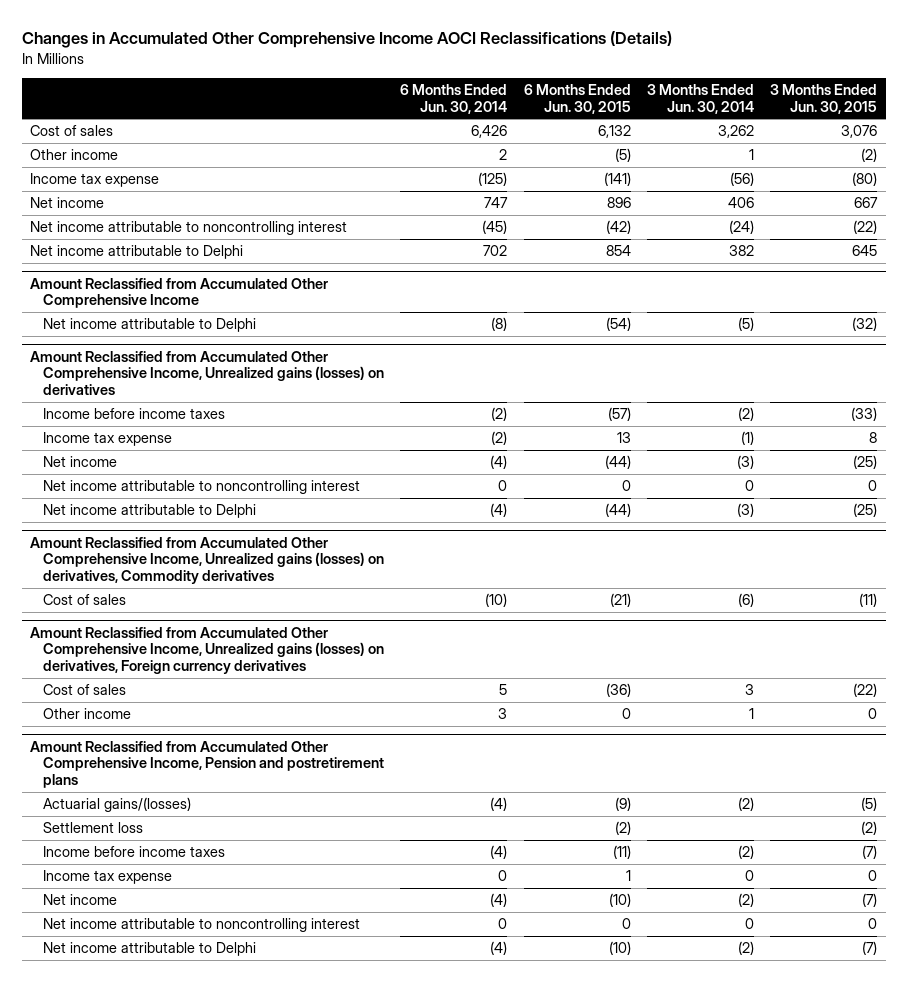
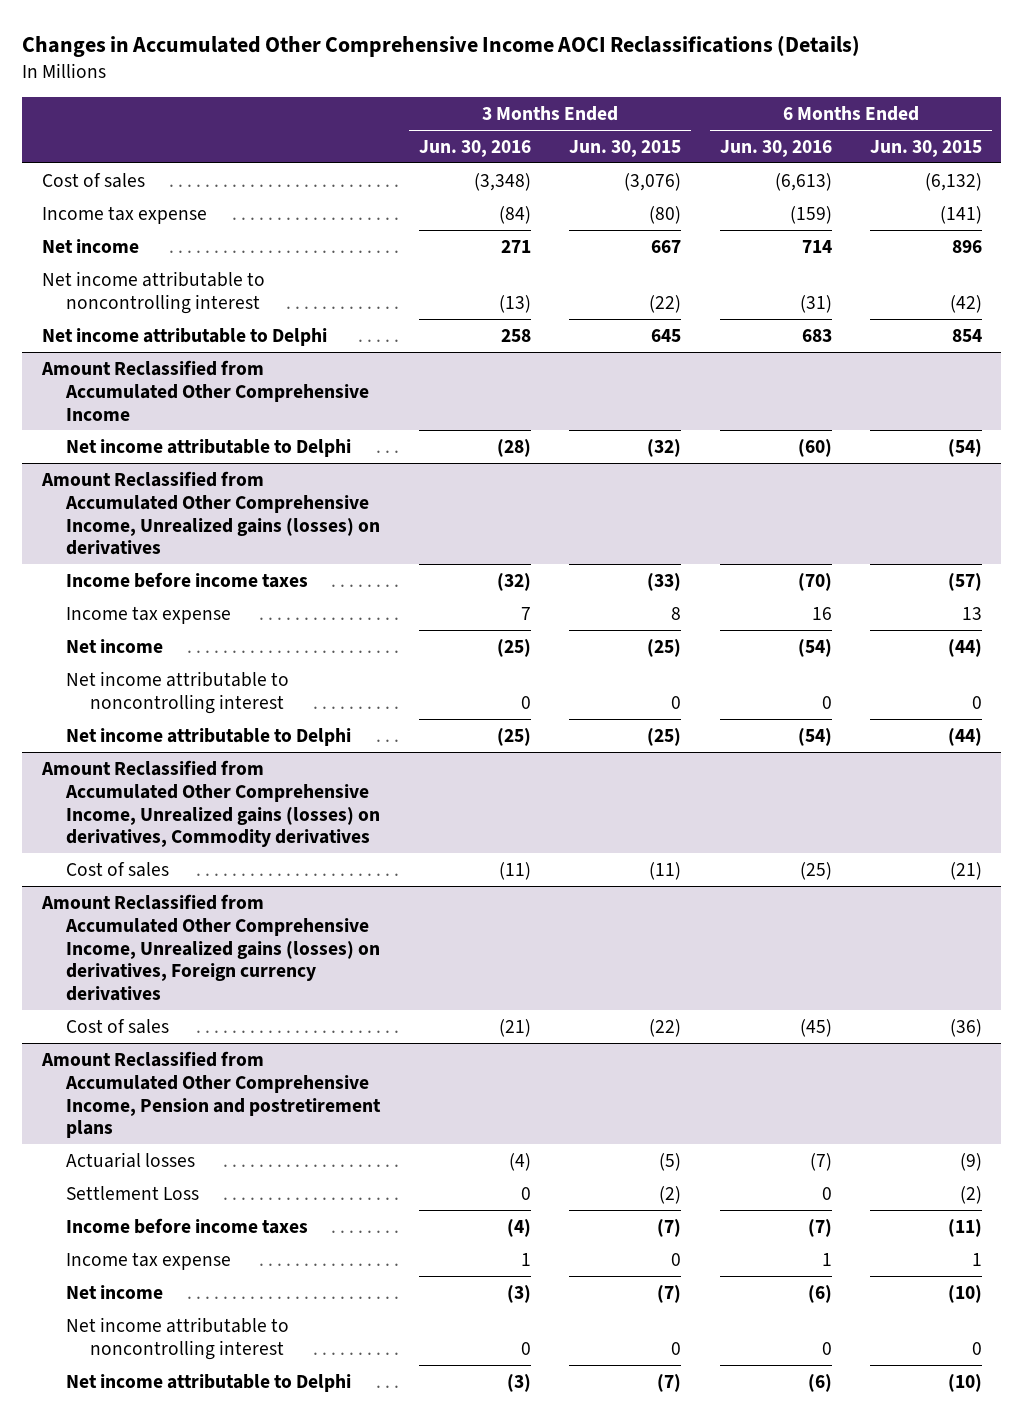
[400,83,508,114] 6 Months Ended Jun. 30, 2014 -> none
[647,83,755,114] 3 Months Ended Jun. 30, 2014 -> none
none -> [418,139,531,157] Jun. 30, 2016
none -> [719,139,832,157] Jun. 30, 2016
[30,149,119,161] Other income -> none
[597,125,631,139] 6,132 -> [925,172,983,191] (6,132)
[841,125,878,139] 3,076 -> [624,172,682,191] (3,076)
[43,708,132,720] Other income -> none
[43,797,192,813] Actuarial gains/(losses) -> [65,1151,195,1168] Actuarial losses
[43,822,144,834] Settlement loss -> [65,1185,199,1200] Settlement Loss

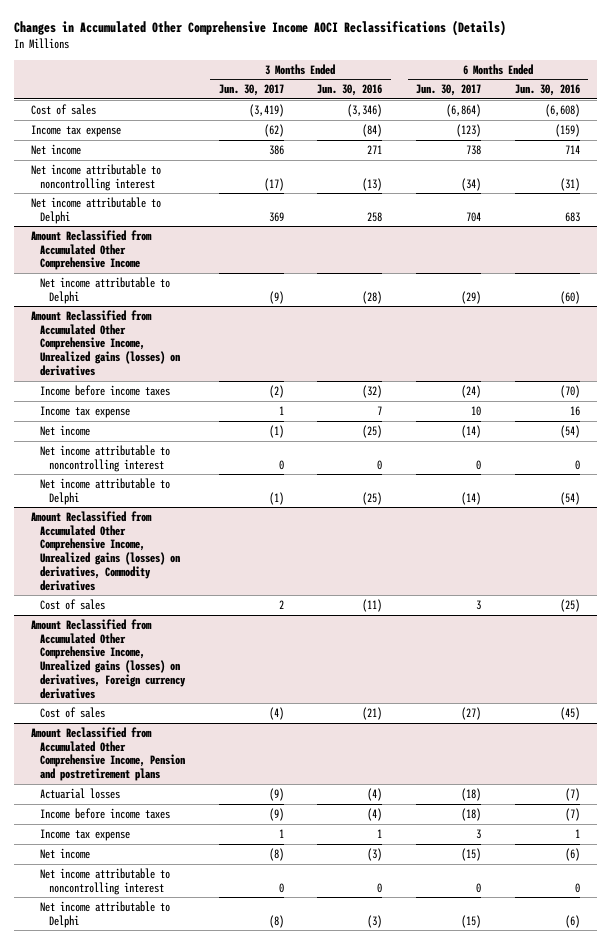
[569,139,682,157] Jun. 30, 2015 -> none
[870,139,983,157] Jun. 30, 2015 -> none
none -> [218,84,284,97] Jun. 30, 2017
none -> [416,84,482,97] Jun. 30, 2017
[473,172,531,191] (3,348) -> [347,103,383,117] (3,346)
[774,172,832,191] (6,613) -> [544,103,580,117] (6,608)
[65,1185,199,1200] Settlement Loss -> none

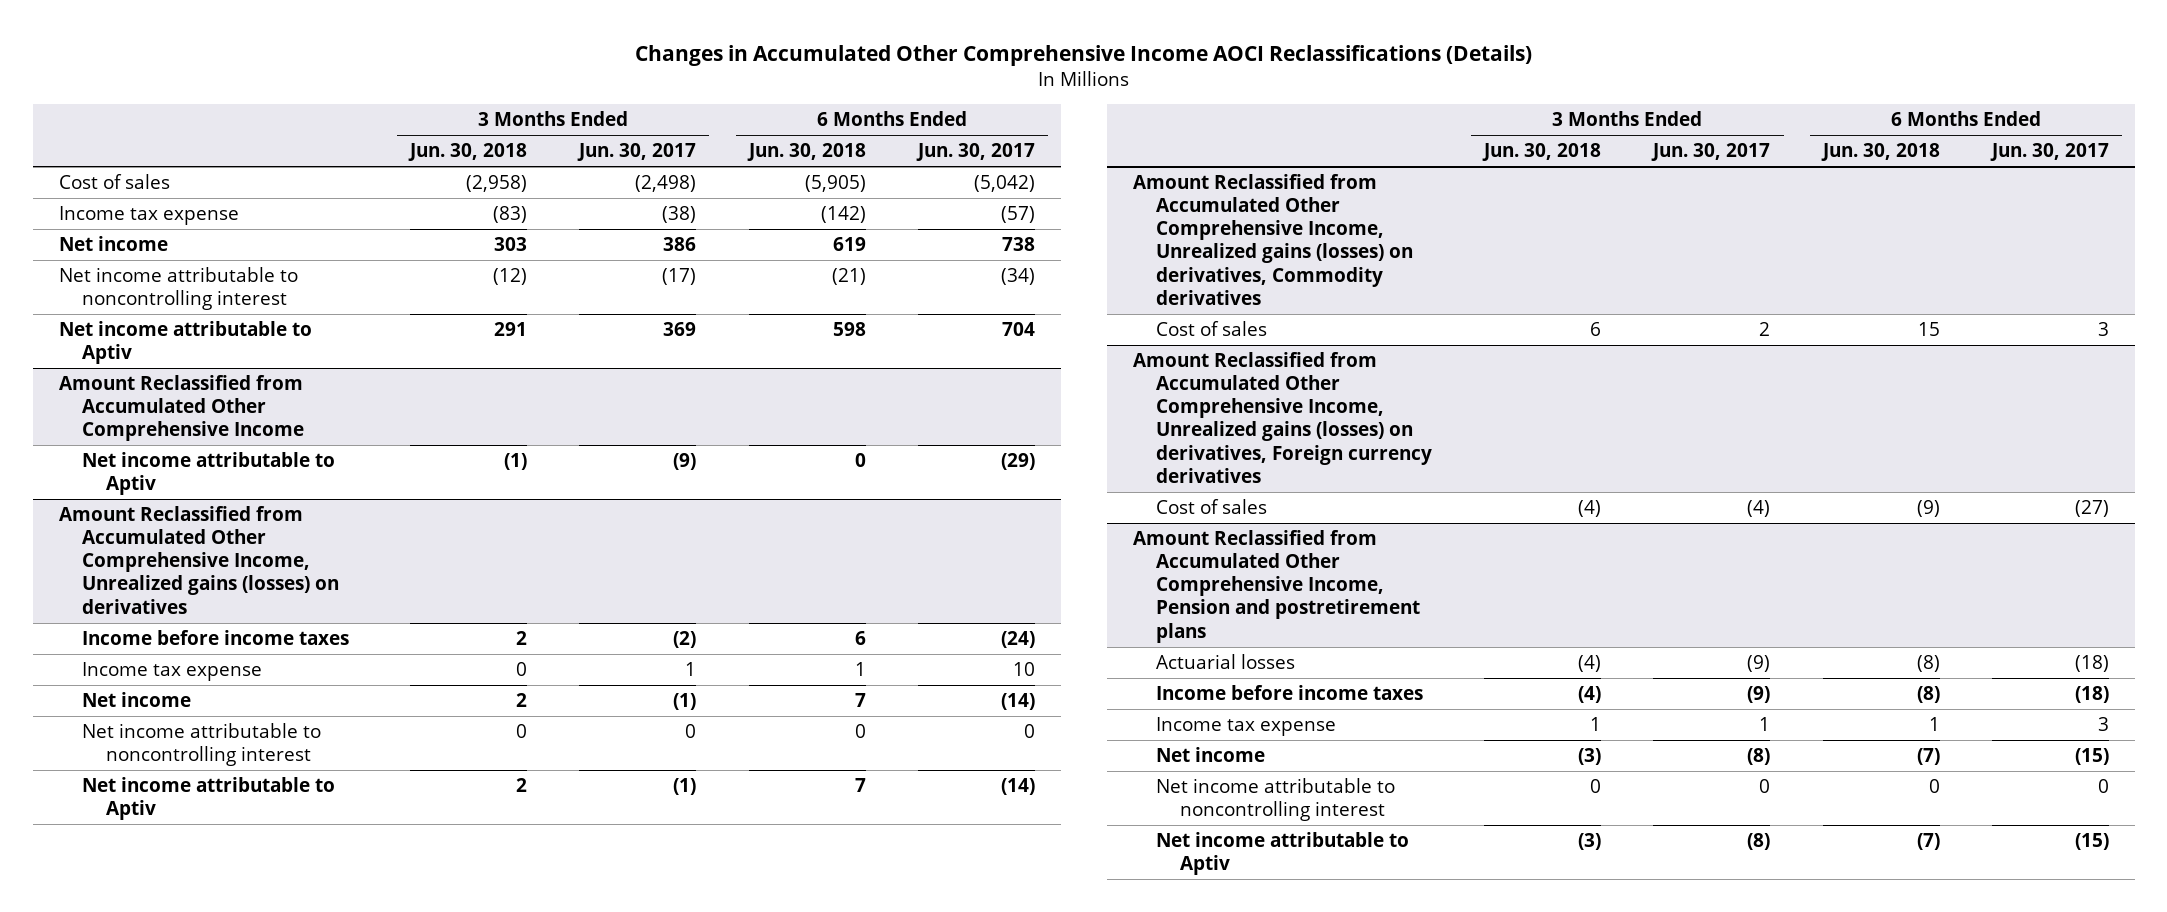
[317,84,383,97] Jun. 30, 2016 -> none
[514,84,580,97] Jun. 30, 2016 -> none
none -> [408,143,528,162] Jun. 30, 2018
none -> [746,143,866,162] Jun. 30, 2018
[248,103,284,117] (3,419) -> [635,175,697,193] (2,498)
[446,103,482,117] (6,864) -> [973,175,1035,193] (5,042)
[263,123,284,137] (62) -> [662,206,697,224] (38)
[456,123,482,137] (123) -> [1000,206,1035,224] (57)
[30,196,161,224] Net income attributable to Delphi -> [58,321,312,365] Net income attributable to Aptiv
[39,276,170,304] Net income attributable to Delphi -> [82,452,336,496] Net income attributable to Aptiv
[39,477,170,505] Net income attributable to Delphi -> [82,777,336,821] Net income attributable to Aptiv
[39,900,170,928] Net income attributable to Delphi -> [1156,832,1410,876] Net income attributable to Aptiv

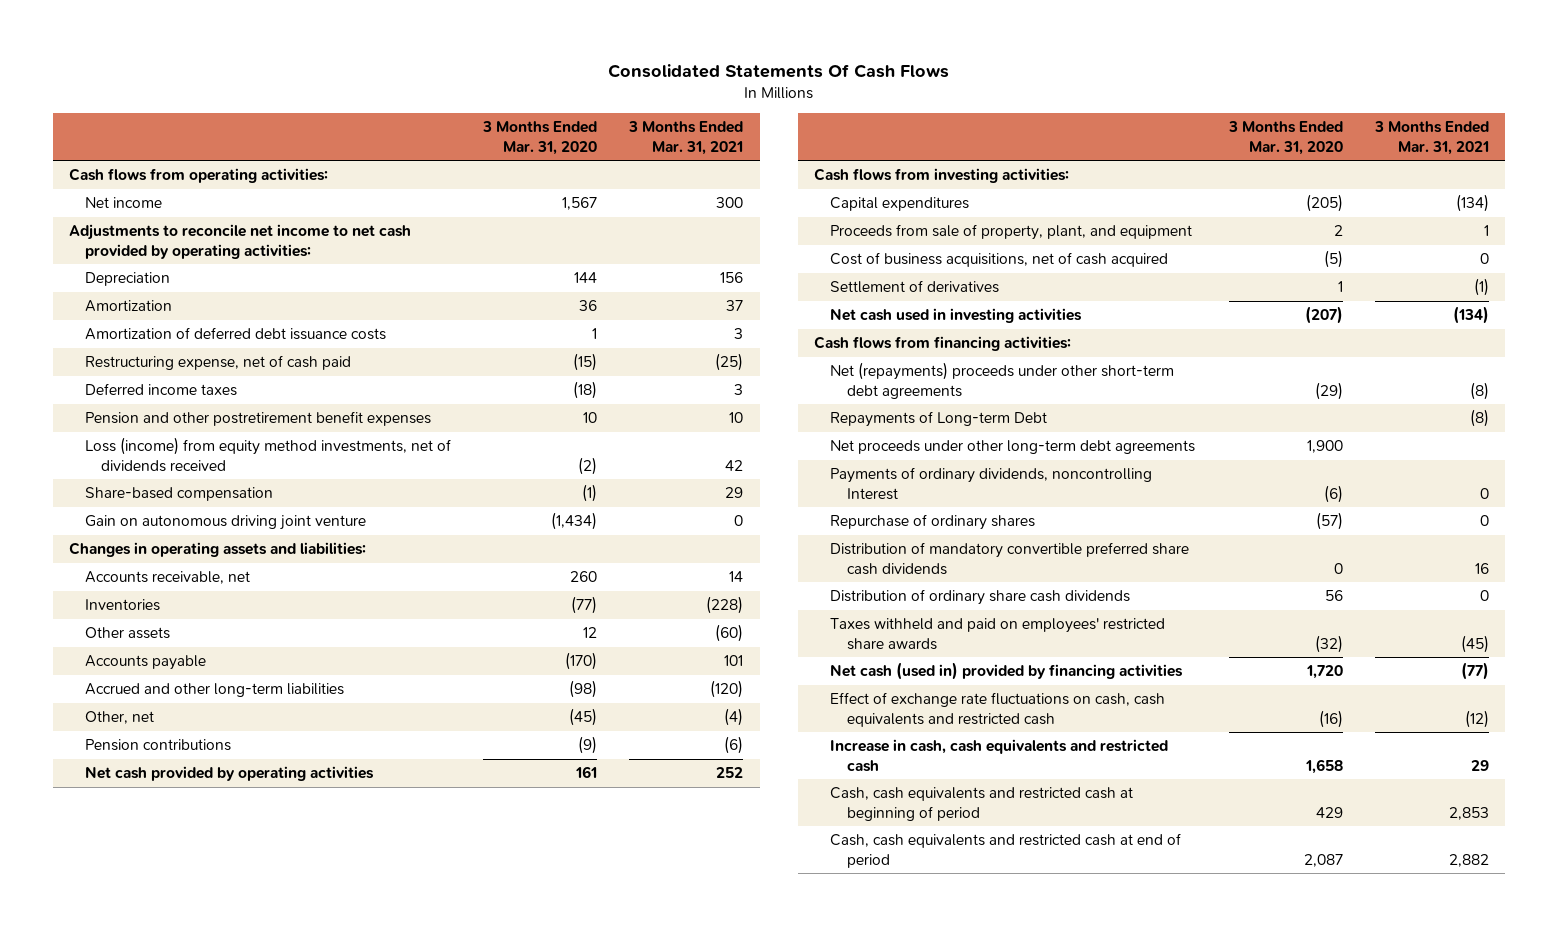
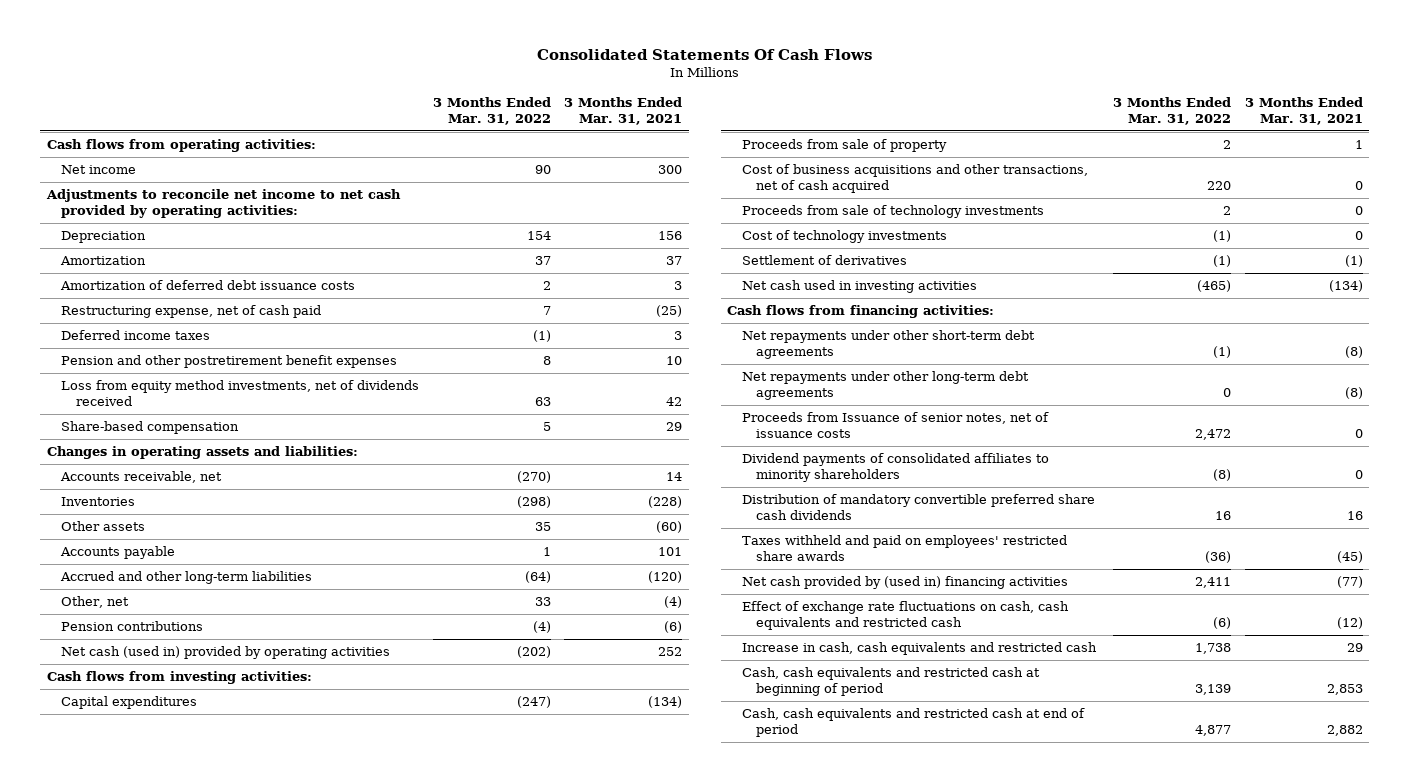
[482,121,598,155] 3 Months Ended Mar. 31, 2020 -> none
none -> [432,97,551,125] 3 Months Ended Mar. 31, 2022
[85,437,452,472] Loss (income) from equity method investments, net of dividends received -> [61,380,420,406] Loss from equity method investments, net of dividends received
[85,515,367,531] Gain on autonomous driving joint venture -> none
[85,766,375,782] Net cash provided by operating activities -> [61,646,391,660] Net cash (used in) provided by operating activities
[830,224,1193,241] Proceeds from sale of property, plant, and equipment -> [741,139,947,153] Proceeds from sale of property
[830,252,1169,268] Cost of business acquisitions, net of cash acquired -> [741,164,1088,193] Cost of business acquisitions and other transactions, net of cash acquired
none -> [741,205,1044,219] Proceeds from sale of technology investments
none -> [741,230,947,244] Cost of technology investments
[830,440,1196,455] Net proceeds under other long-term debt agreements -> none
[830,514,1036,531] Repurchase of ordinary shares -> none
[830,362,1175,399] Net (repayments) proceeds under other short-term debt agreements -> [741,330,1035,359] Net repayments under other short-term debt agreements
[830,411,1048,428] Repayments of Long-term Debt -> [741,371,1029,400] Net repayments under other long-term debt agreements
none -> [741,412,1049,438] Proceeds from Issuance of senior notes, net of issuance costs
[830,467,1153,500] Payments of ordinary dividends, noncontrolling Interest -> [741,453,1049,482] Dividend payments of consolidated affiliates to minority shareholders
[830,589,1131,606] Distribution of ordinary share cash dividends -> none
[830,662,1184,681] Net cash (used in) provided by financing activities -> [741,576,1068,590] Net cash provided by (used in) financing activities

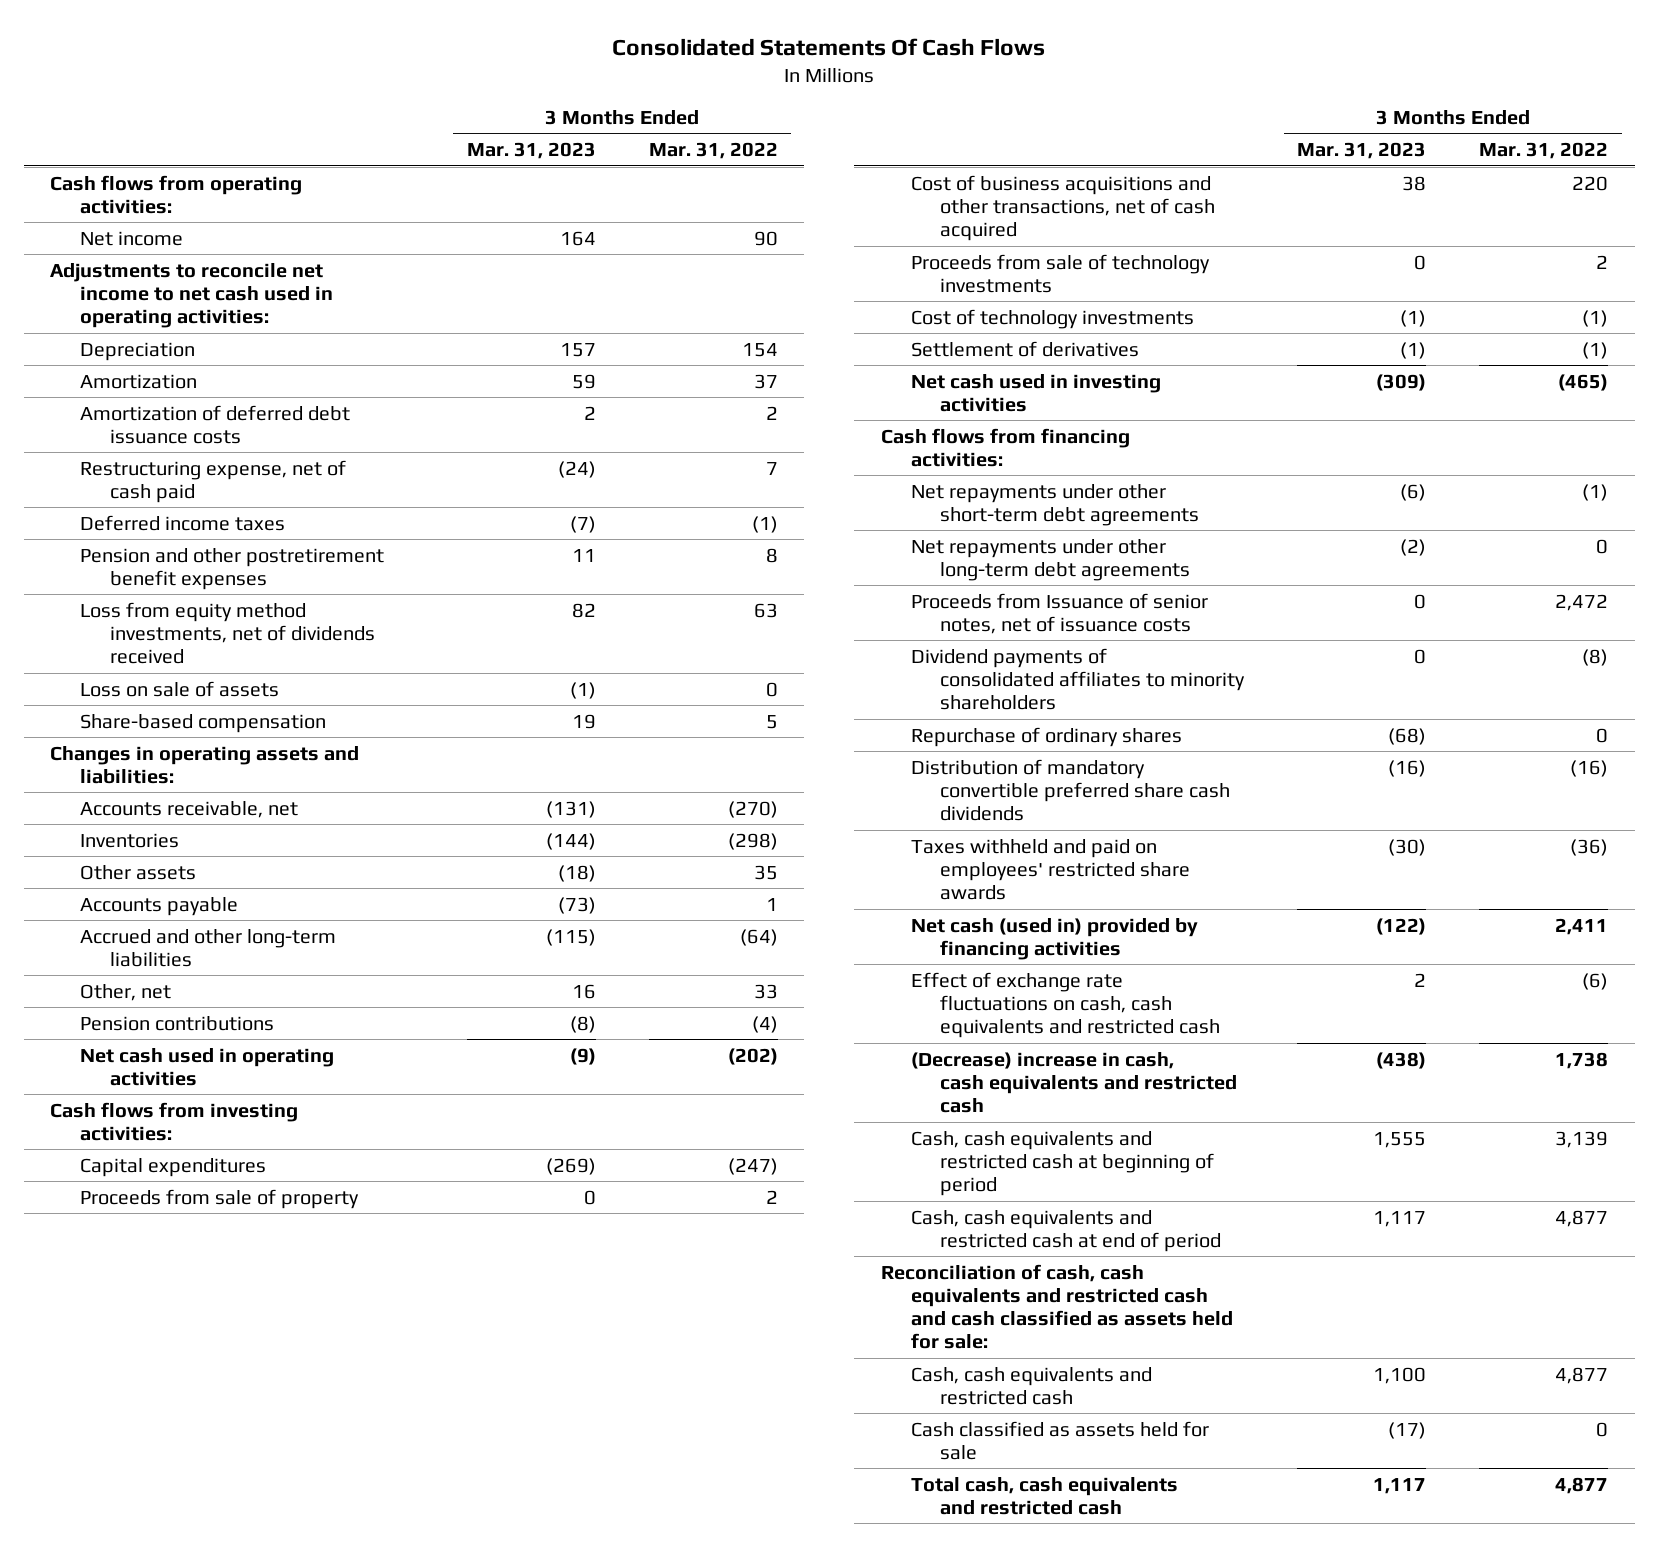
[564,97,683,125] 3 Months Ended Mar. 31, 2021 -> none
none -> [466,142,596,160] Mar. 31, 2023
[45,189,401,218] Adjustments to reconcile net income to net cash provided by operating activities: -> [50,262,333,329] Adjustments to reconcile net income to net cash used in operating activities:
none -> [79,680,279,697] Loss on sale of assets
[61,646,391,660] Net cash (used in) provided by operating activities -> [79,1047,334,1086] Net cash used in operating activities
none -> [910,726,1182,747] Repurchase of ordinary shares
[1215,510,1232,520] 16 -> [1570,759,1609,777] (16)
[741,576,1068,590] Net cash provided by (used in) financing activities -> [910,917,1198,960] Net cash (used in) provided by financing activities
[741,642,1097,656] Increase in cash, cash equivalents and restricted cash -> [910,1051,1238,1114] (Decrease) increase in cash, cash equivalents and restricted cash
none -> [880,1263,1233,1350] Reconciliation of cash, cash equivalents and restricted cash and cash classified as assets held for sale:
none -> [910,1366,1152,1405] Cash, cash equivalents and restricted cash
none -> [910,1420,1209,1460] Cash classified as assets held for sale
none -> [910,1476,1178,1515] Total cash, cash equivalents and restricted cash

